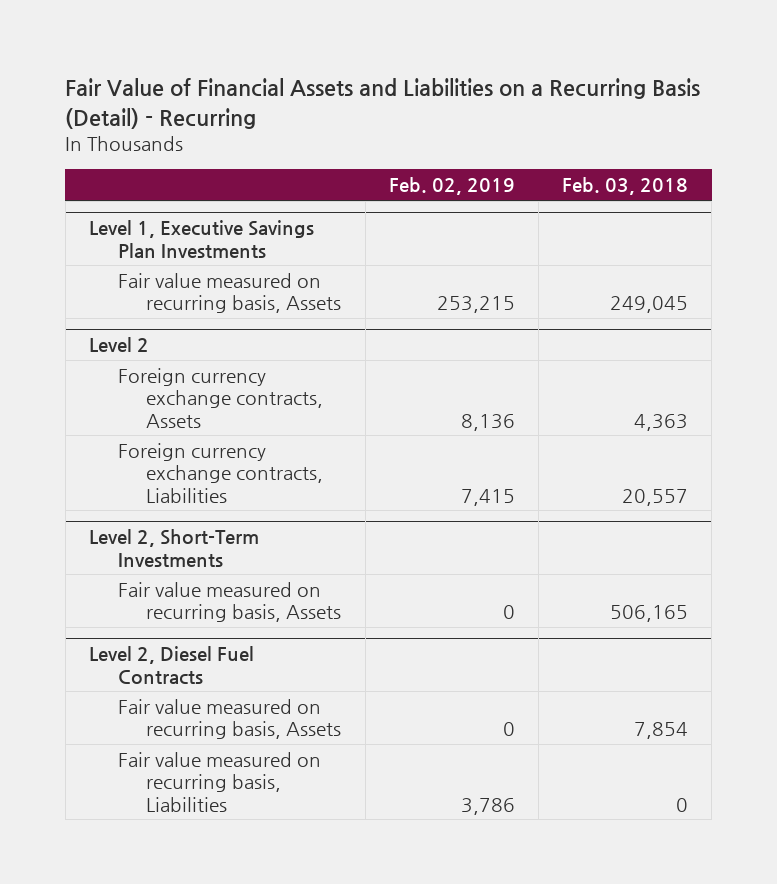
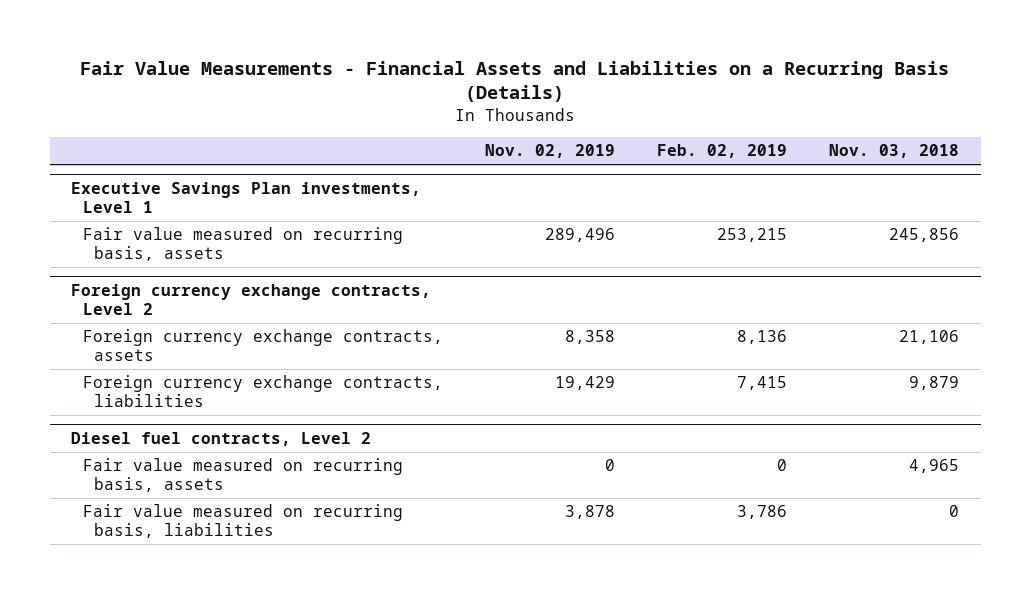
[65,77,701,129] Fair Value of Financial Assets and Liabilities on a Recurring Basis (Detail) - Recurring -> [80,60,950,103] Fair Value Measurements - Financial Assets and Liabilities on a Recurring Basis (Details)
[562,177,689,196] Feb. 03, 2018 -> none
none -> [484,144,615,159] Nov. 02, 2019
none -> [829,144,960,159] Nov. 03, 2018
[88,337,149,353] Level 2 -> none
[88,529,259,567] Level 2, Short-Term Investments -> none
[117,581,342,623] Fair value measured on recurring basis, Assets -> none
[88,220,314,258] Level 1, Executive Savings Plan Investments -> [71,181,422,213] Executive Savings Plan investments, Level 1
[117,272,342,314] Fair value measured on recurring basis, Assets -> [82,227,403,262] Fair value measured on recurring basis, assets
none -> [71,283,432,315] Foreign currency exchange contracts, Level 2
[117,367,324,428] Foreign currency exchange contracts, Assets -> [82,329,443,362] Foreign currency exchange contracts, assets
[117,442,324,503] Foreign currency exchange contracts, Liabilities -> [82,375,443,408] Foreign currency exchange contracts, liabilities
[88,646,254,685] Level 2, Diesel Fuel Contracts -> [71,431,372,446] Diesel fuel contracts, Level 2
[117,698,342,740] Fair value measured on recurring basis, Assets -> [82,458,403,493] Fair value measured on recurring basis, assets
[117,751,321,812] Fair value measured on recurring basis, Liabilities -> [82,504,403,539] Fair value measured on recurring basis, liabilities

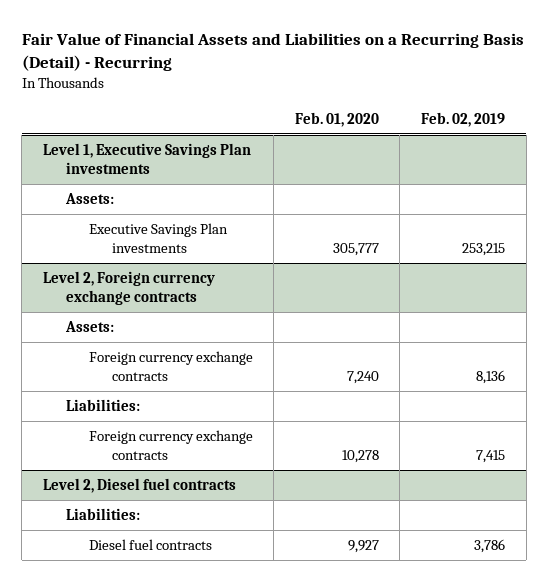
[80,60,950,103] Fair Value Measurements - Financial Assets and Liabilities on a Recurring Basis (Details) -> [21,32,524,72] Fair Value of Financial Assets and Liabilities on a Recurring Basis (Detail) - Recurring
[484,144,615,159] Nov. 02, 2019 -> none
[829,144,960,159] Nov. 03, 2018 -> none
none -> [294,111,379,127] Feb. 01, 2020
[82,458,403,493] Fair value measured on recurring basis, assets -> none
[71,181,422,213] Executive Savings Plan investments, Level 1 -> [42,143,251,175] Level 1, Executive Savings Plan investments
none -> [64,193,114,205] Assets:
[82,227,403,262] Fair value measured on recurring basis, assets -> [88,223,228,254] Executive Savings Plan investments
[71,283,432,315] Foreign currency exchange contracts, Level 2 -> [42,271,215,306] Level 2, Foreign currency exchange contracts
none -> [64,321,114,333] Assets:
[82,329,443,362] Foreign currency exchange contracts, assets -> [88,351,253,382] Foreign currency exchange contracts
none -> [65,399,140,412] Liabilities:
[82,375,443,408] Foreign currency exchange contracts, liabilities -> [88,430,253,461] Foreign currency exchange contracts
[71,431,372,446] Diesel fuel contracts, Level 2 -> [42,478,236,494] Level 2, Diesel fuel contracts
none -> [65,508,140,521] Liabilities:
[82,504,403,539] Fair value measured on recurring basis, liabilities -> [88,539,212,551] Diesel fuel contracts

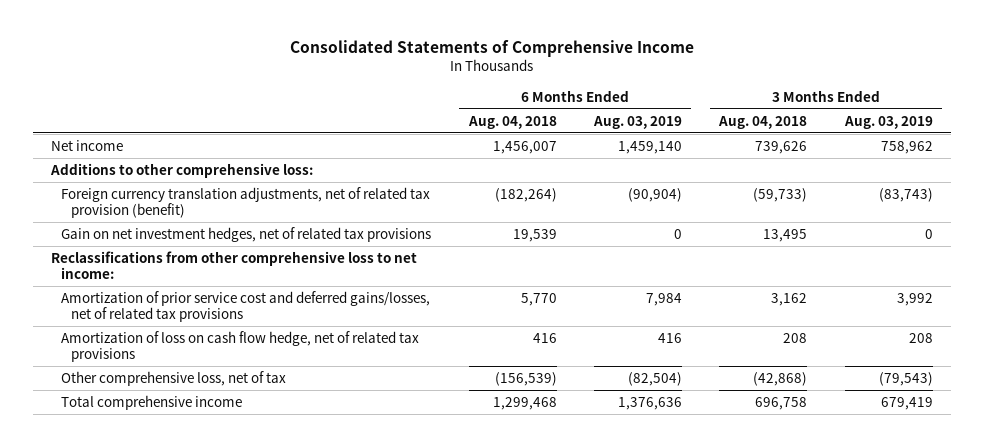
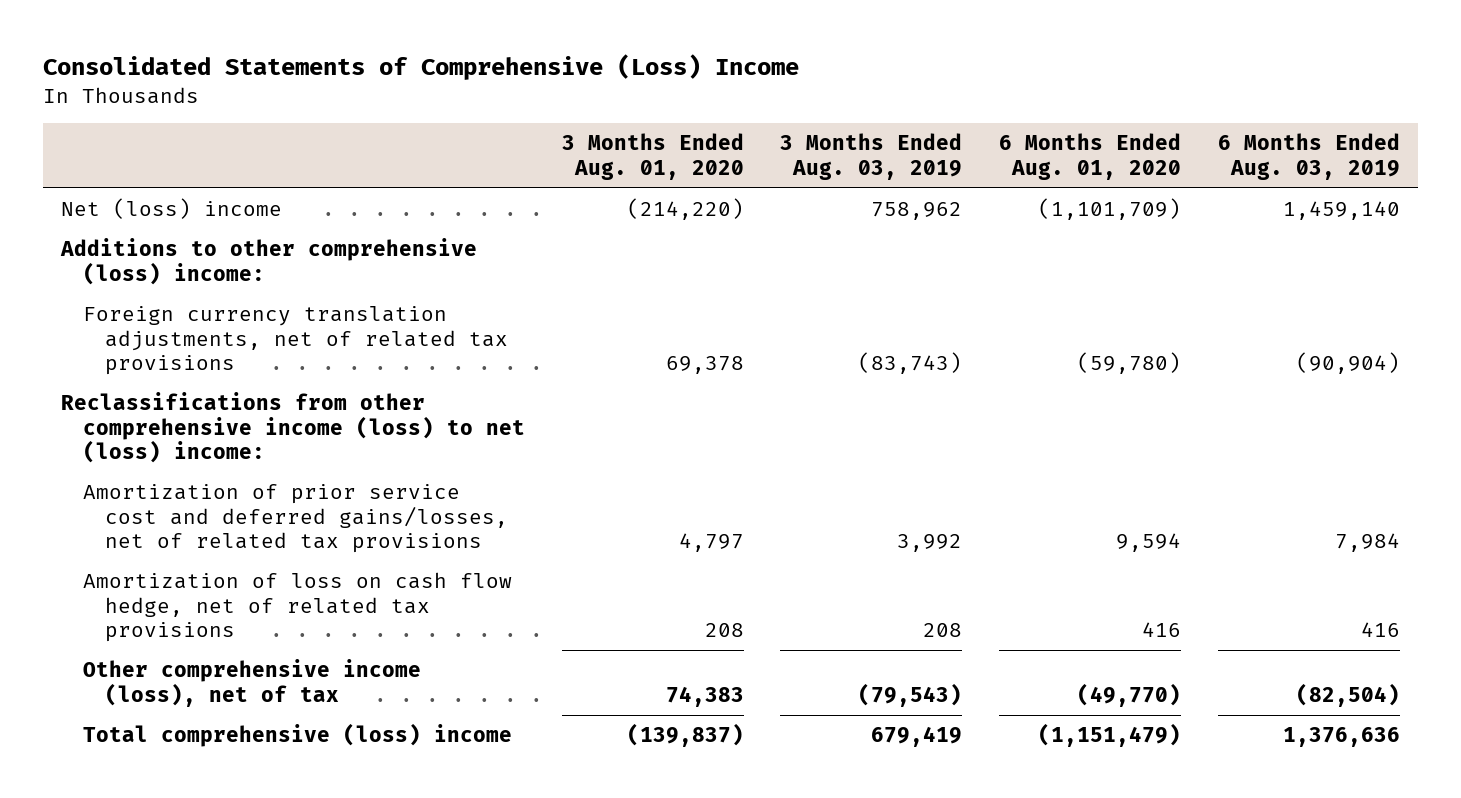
[290,40,695,58] Consolidated Statements of Comprehensive Income -> [42,53,799,80] Consolidated Statements of Comprehensive (Loss) Income
[467,115,557,129] Aug. 04, 2018 -> none
[718,115,808,129] Aug. 04, 2018 -> none
none -> [561,133,744,180] 3 Months Ended Aug. 01, 2020
none -> [998,133,1181,180] 6 Months Ended Aug. 01, 2020
[61,226,432,242] Gain on net investment hedges, net of related tax provisions -> none
[51,139,124,151] Net income -> [61,198,283,220] Net (loss) income
[50,162,314,178] Additions to other comprehensive loss: -> [60,238,478,285] Additions to other comprehensive (loss) income:
[61,186,431,218] Foreign currency translation adjustments, net of related tax provision (benefit) -> [83,306,508,376] Foreign currency translation adjustments, net of related tax provisions
[51,250,418,279] Reclassifications from other comprehensive loss to net income: -> [61,392,526,464] Reclassifications from other comprehensive income (loss) to net (loss) income:
[61,370,287,386] Other comprehensive loss, net of tax -> [83,659,422,707] Other comprehensive income (loss), net of tax
[61,394,243,410] Total comprehensive income -> [83,723,513,748] Total comprehensive (loss) income

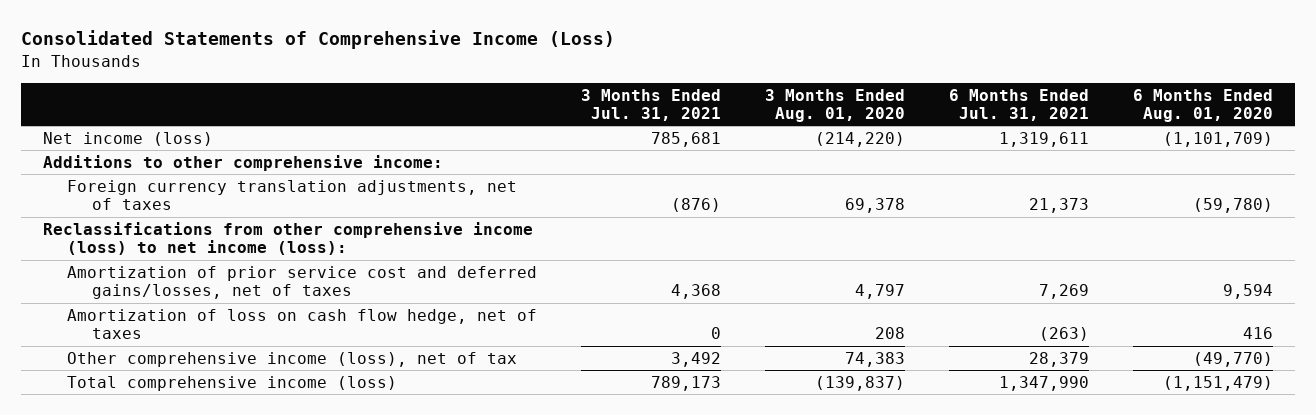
[42,53,799,80] Consolidated Statements of Comprehensive (Loss) Income -> [20,30,615,50] Consolidated Statements of Comprehensive Income (Loss)
[780,133,963,180] 3 Months Ended Aug. 03, 2019 -> none
[1217,133,1400,180] 6 Months Ended Aug. 03, 2019 -> none
none -> [581,88,722,121] 3 Months Ended Jul. 31, 2021
none -> [948,88,1089,121] 6 Months Ended Jul. 31, 2021
[61,198,283,220] Net (loss) income -> [42,131,213,146] Net income (loss)
[60,238,478,285] Additions to other comprehensive (loss) income: -> [42,154,443,171] Additions to other comprehensive income:
[83,306,508,376] Foreign currency translation adjustments, net of related tax provisions -> [67,179,518,211] Foreign currency translation adjustments, net of taxes
[61,392,526,464] Reclassifications from other comprehensive income (loss) to net (loss) income: -> [42,221,533,256] Reclassifications from other comprehensive income (loss) to net income (loss):
[83,484,508,554] Amortization of prior service cost and deferred gains/losses, net of related tax provisions -> [67,265,538,300] Amortization of prior service cost and deferred gains/losses, net of taxes
[83,572,513,643] Amortization of loss on cash flow hedge, net of related tax provisions -> [67,308,538,340] Amortization of loss on cash flow hedge, net of taxes
[83,723,513,748] Total comprehensive (loss) income -> [67,375,398,391] Total comprehensive income (loss)

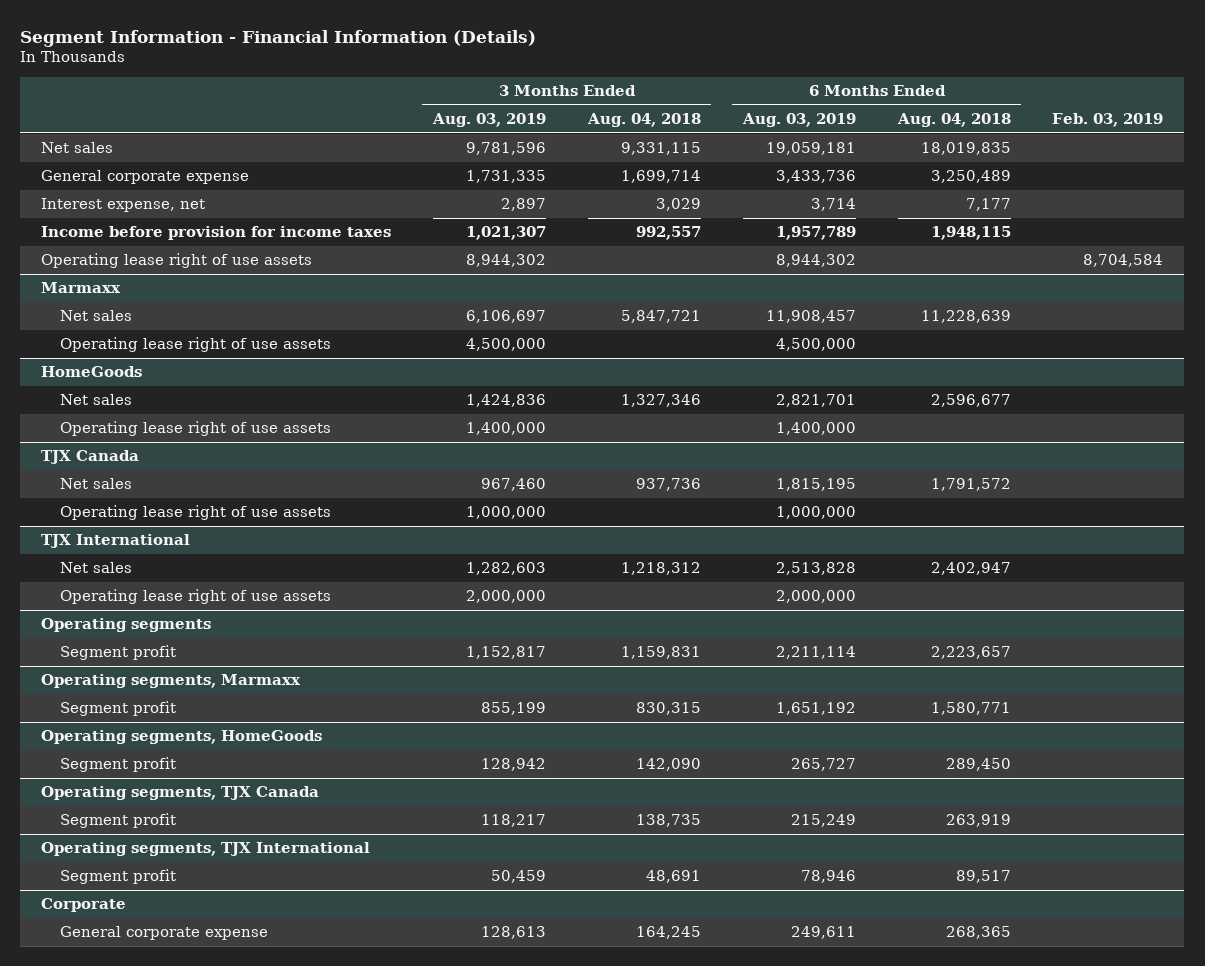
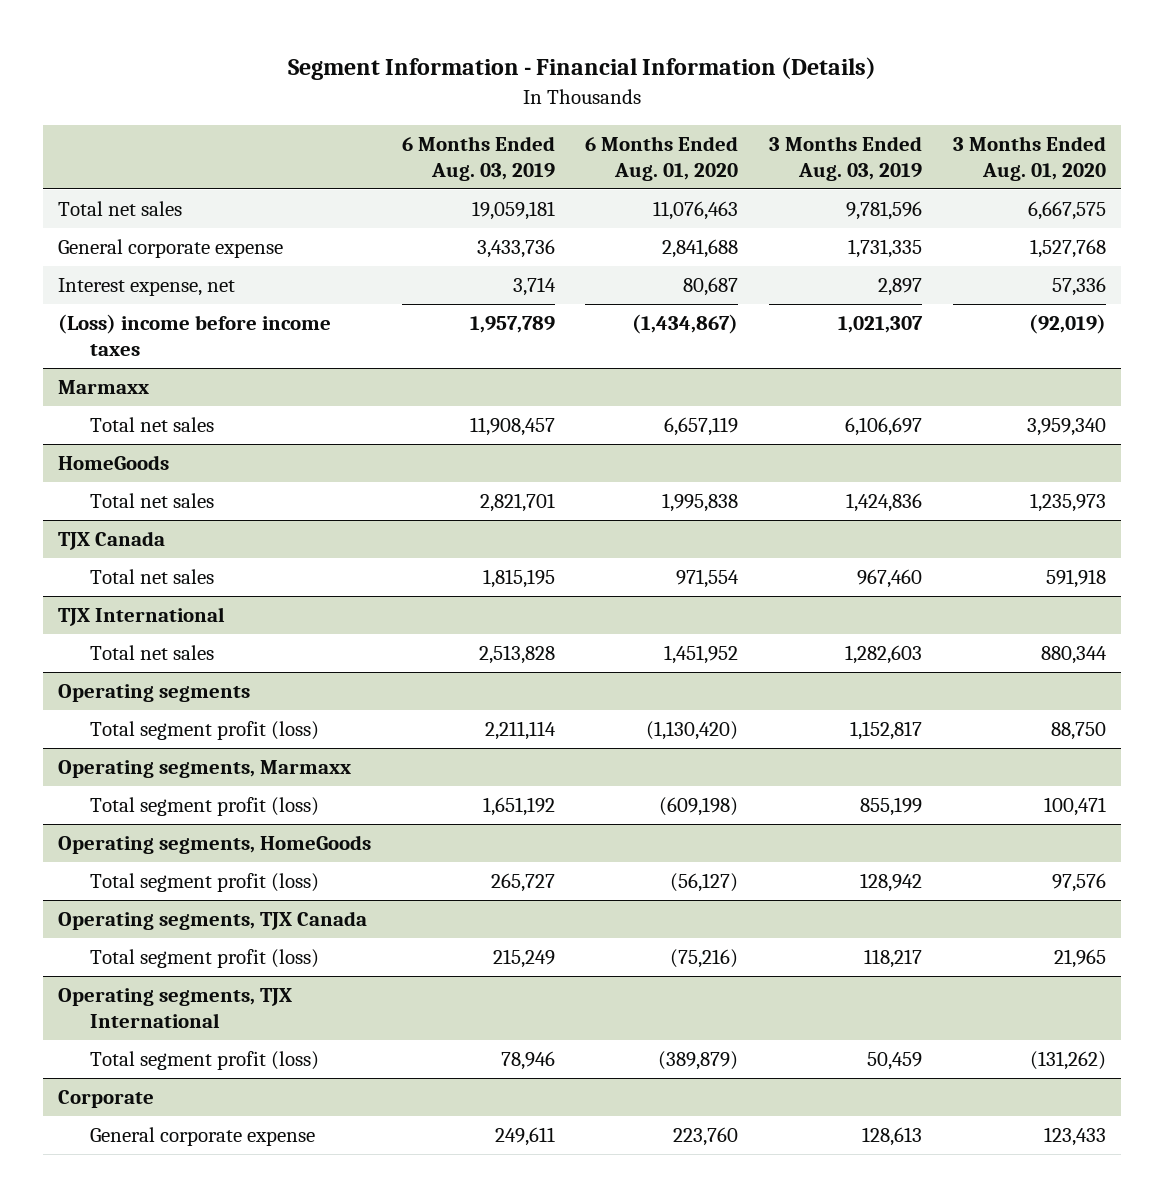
[586,113,701,128] Aug. 04, 2018 -> none
[896,113,1011,128] Aug. 04, 2018 -> none
[1052,113,1164,128] Feb. 03, 2019 -> none
none -> [585,135,739,181] 6 Months Ended Aug. 01, 2020
none -> [952,135,1106,181] 3 Months Ended Aug. 01, 2020
[41,142,114,154] Net sales -> [58,201,183,217] Total net sales
[41,253,313,269] Operating lease right of use assets -> none
[41,226,392,241] Income before provision for income taxes -> [58,314,332,357] (Loss) income before income taxes
[60,337,332,353] Operating lease right of use assets -> none
[60,310,133,322] Net sales -> [89,417,214,433] Total net sales
[60,421,332,437] Operating lease right of use assets -> none
[60,394,133,406] Net sales -> [89,493,214,509] Total net sales
[60,505,332,521] Operating lease right of use assets -> none
[60,478,133,490] Net sales -> [89,569,214,585] Total net sales
[60,589,332,605] Operating lease right of use assets -> none
[60,562,133,574] Net sales -> [89,645,214,661] Total net sales
[60,645,177,661] Segment profit -> [89,721,319,741] Total segment profit (loss)
[60,701,177,717] Segment profit -> [89,797,319,817] Total segment profit (loss)
[60,757,177,773] Segment profit -> [89,873,319,893] Total segment profit (loss)
[60,813,177,829] Segment profit -> [89,949,319,969] Total segment profit (loss)
[60,869,177,885] Segment profit -> [89,1051,319,1071] Total segment profit (loss)

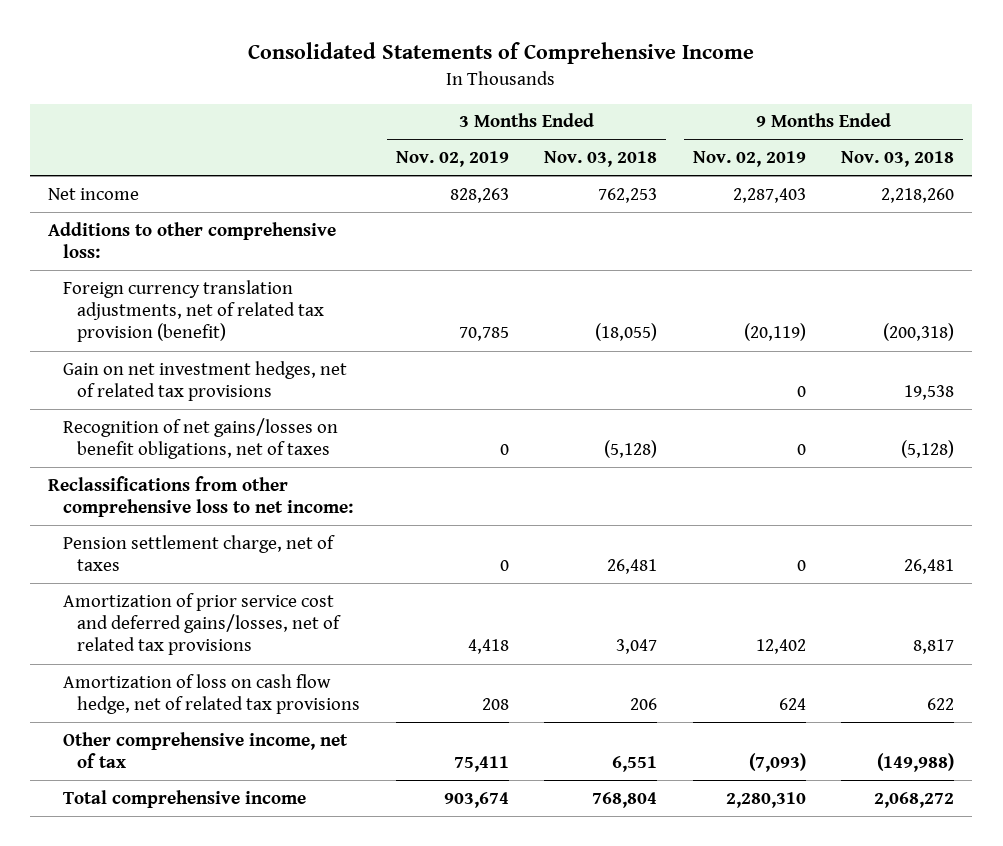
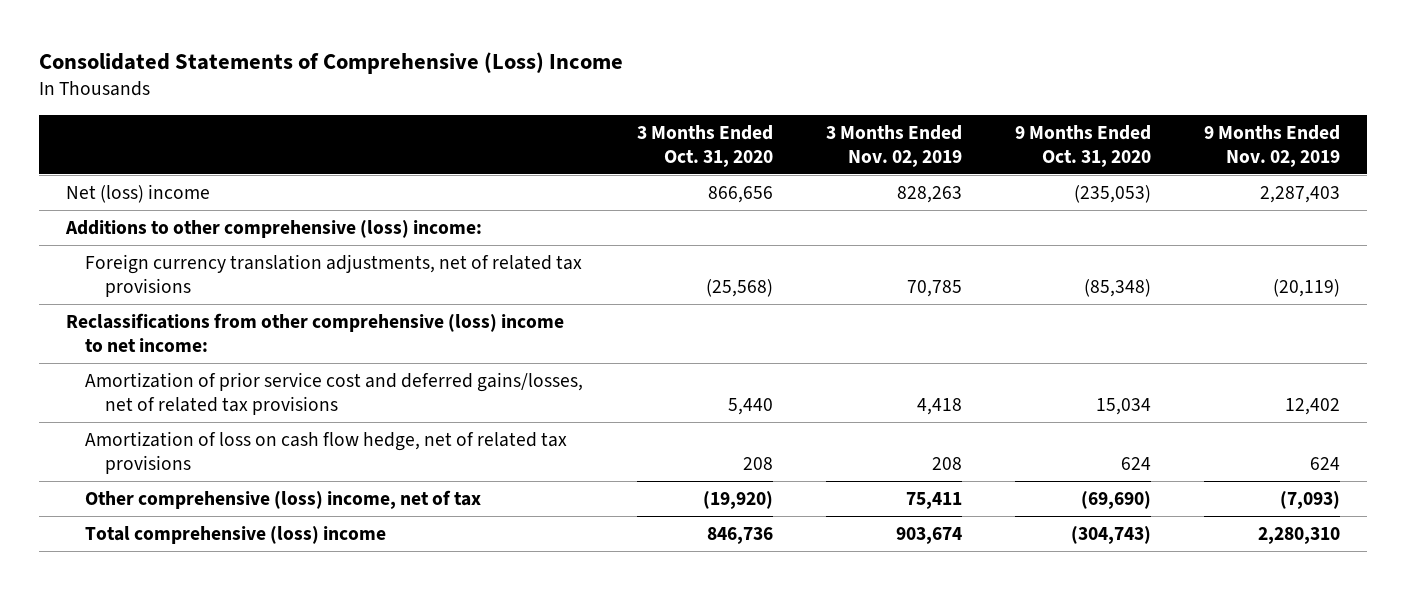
[248,42,755,65] Consolidated Statements of Comprehensive Income -> [39,52,624,75] Consolidated Statements of Comprehensive (Loss) Income
[544,151,658,168] Nov. 03, 2018 -> none
[841,151,955,168] Nov. 03, 2018 -> none
none -> [636,124,773,167] 3 Months Ended Oct. 31, 2020
none -> [1014,124,1151,167] 9 Months Ended Oct. 31, 2020
[62,360,347,402] Gain on net investment hedges, net of related tax provisions -> none
[62,417,338,460] Recognition of net gains/losses on benefit obligations, net of taxes -> none
[62,534,335,572] Pension settlement charge, net of taxes -> none
[48,187,140,200] Net income -> [65,183,210,203] Net (loss) income
[48,221,337,259] Additions to other comprehensive loss: -> [64,219,482,238] Additions to other comprehensive (loss) income:
[62,279,325,343] Foreign currency translation adjustments, net of related tax provision (benefit) -> [85,253,583,297] Foreign currency translation adjustments, net of related tax provisions
[48,475,353,518] Reclassifications from other comprehensive loss to net income: -> [65,312,564,352] Reclassifications from other comprehensive (loss) income to net income:
[62,731,348,769] Other comprehensive income, net of tax -> [85,489,482,509] Other comprehensive (loss) income, net of tax
[62,789,306,808] Total comprehensive income -> [85,525,387,544] Total comprehensive (loss) income

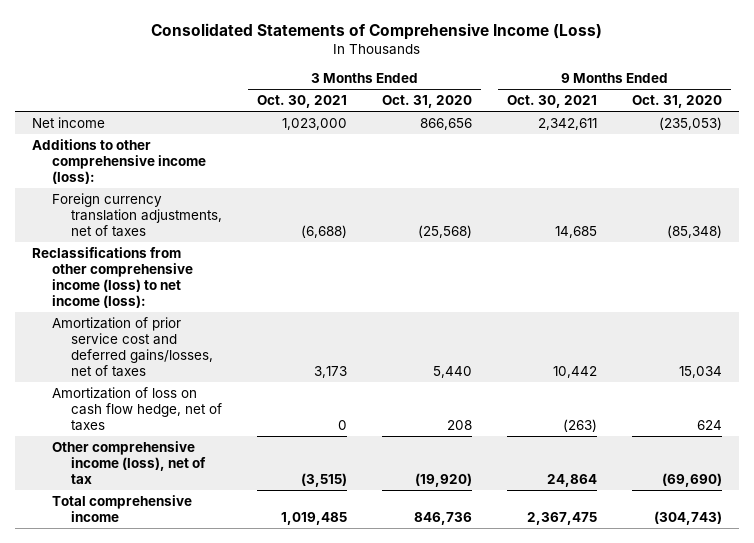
[39,52,624,75] Consolidated Statements of Comprehensive (Loss) Income -> [151,22,603,40] Consolidated Statements of Comprehensive Income (Loss)
[825,124,962,167] 3 Months Ended Nov. 02, 2019 -> none
[1204,124,1341,167] 9 Months Ended Nov. 02, 2019 -> none
none -> [257,95,348,109] Oct. 30, 2021
none -> [507,95,598,109] Oct. 30, 2021
[65,183,210,203] Net (loss) income -> [32,116,106,128] Net income
[64,219,482,238] Additions to other comprehensive (loss) income: -> [32,138,206,185] Additions to other comprehensive income (loss):
[85,253,583,297] Foreign currency translation adjustments, net of related tax provisions -> [51,192,223,238] Foreign currency translation adjustments, net of taxes
[65,312,564,352] Reclassifications from other comprehensive (loss) income to net income: -> [32,246,193,309] Reclassifications from other comprehensive income (loss) to net income (loss):
[85,371,584,415] Amortization of prior service cost and deferred gains/losses, net of related tax provisions -> [51,316,214,378] Amortization of prior service cost and deferred gains/losses, net of taxes
[85,430,568,474] Amortization of loss on cash flow hedge, net of related tax provisions -> [51,386,223,432] Amortization of loss on cash flow hedge, net of taxes
[85,489,482,509] Other comprehensive (loss) income, net of tax -> [51,440,207,485] Other comprehensive income (loss), net of tax
[85,525,387,544] Total comprehensive (loss) income -> [51,494,192,522] Total comprehensive income

